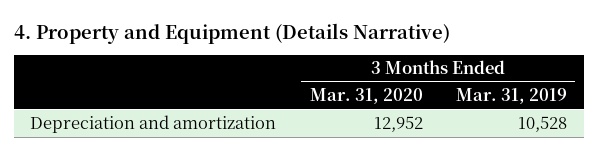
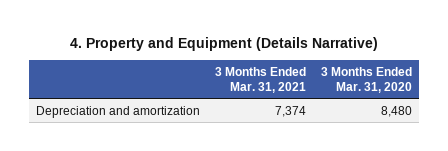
[455,88,567,105] Mar. 31, 2019 -> none
none -> [215,66,307,93] 3 Months Ended Mar. 31, 2021
[373,116,423,133] 12,952 -> [380,105,412,117] 8,480

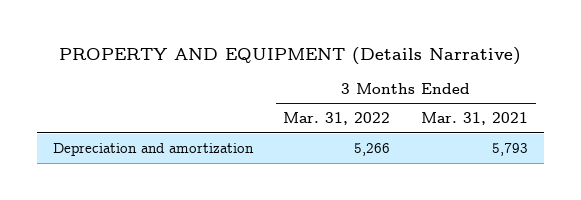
[70,36,379,51] 4. Property and Equipment (Details Narrative) -> [59,47,522,66] PROPERTY AND EQUIPMENT (Details Narrative)
[320,66,412,93] 3 Months Ended Mar. 31, 2020 -> none
none -> [283,112,391,126] Mar. 31, 2022
[275,105,307,117] 7,374 -> [492,143,529,157] 5,793

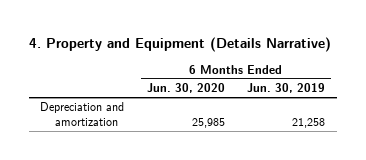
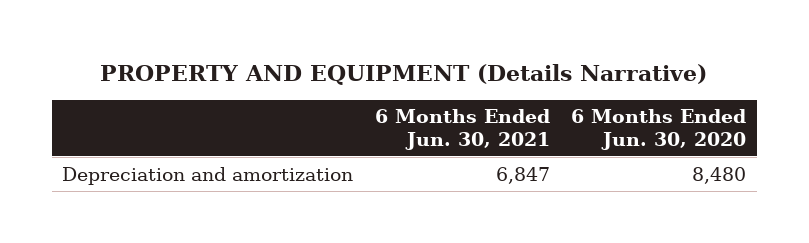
[29,37,332,53] 4. Property and Equipment (Details Narrative) -> [100,63,708,85] PROPERTY AND EQUIPMENT (Details Narrative)
[247,83,326,94] Jun. 30, 2019 -> none
none -> [374,109,550,150] 6 Months Ended Jun. 30, 2021
[191,118,225,129] 25,985 -> [692,166,747,184] 8,480

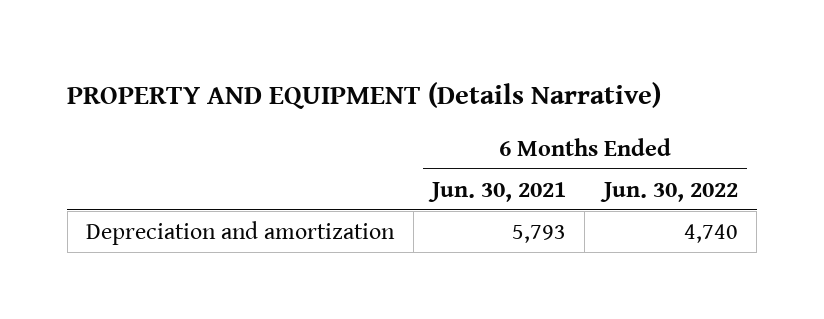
[571,109,747,150] 6 Months Ended Jun. 30, 2020 -> none
none -> [599,181,738,202] Jun. 30, 2022
[495,166,550,184] 6,847 -> [511,224,566,243] 5,793

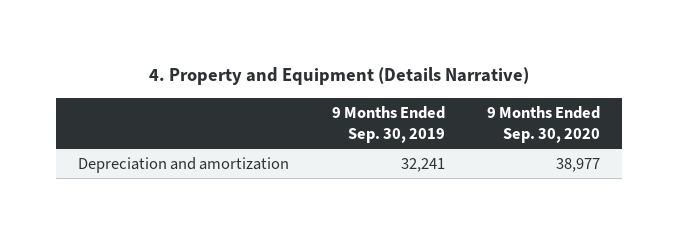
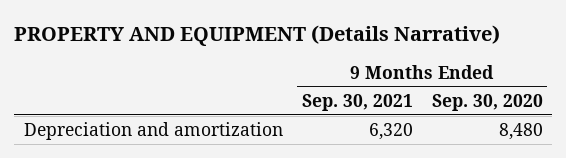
[149,67,530,86] 4. Property and Equipment (Details Narrative) -> [14,25,501,47] PROPERTY AND EQUIPMENT (Details Narrative)
[331,105,445,143] 9 Months Ended Sep. 30, 2019 -> none
none -> [301,93,413,111] Sep. 30, 2021
[556,158,601,173] 38,977 -> [498,123,543,141] 8,480

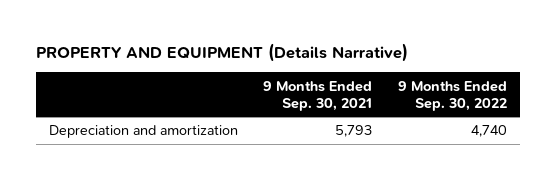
[431,93,543,111] Sep. 30, 2020 -> none
none -> [398,80,508,111] 9 Months Ended Sep. 30, 2022
[368,123,413,141] 6,320 -> [335,125,373,138] 5,793

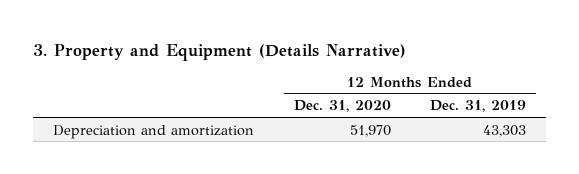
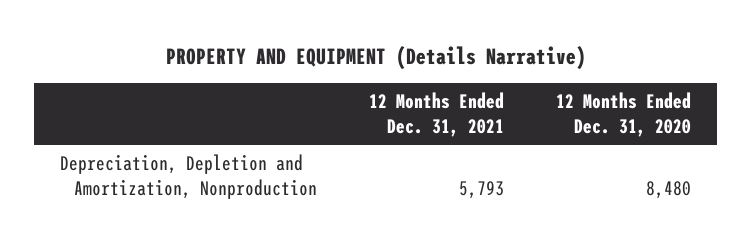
[33,43,407,61] 3. Property and Equipment (Details Narrative) -> [165,45,586,70] PROPERTY AND EQUIPMENT (Details Narrative)
[430,100,527,113] Dec. 31, 2019 -> none
none -> [369,91,505,137] 12 Months Ended Dec. 31, 2021
[53,124,255,139] Depreciation and amortization -> [59,153,318,199] Depreciation, Depletion and Amortization, Nonproduction
[349,124,391,137] 51,970 -> [646,180,692,199] 8,480

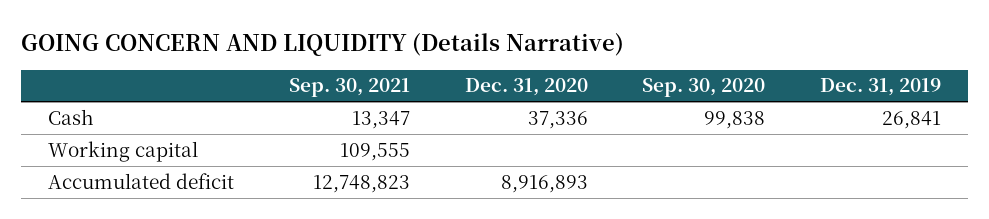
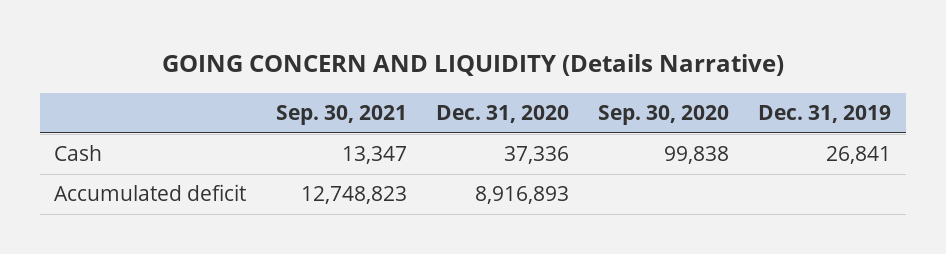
[48,140,199,162] Working capital -> none

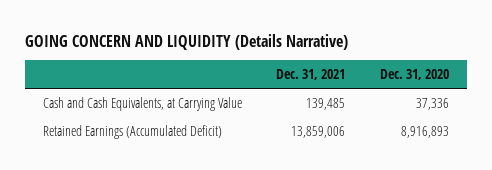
[275,105,407,126] Sep. 30, 2021 -> none
[598,105,730,126] Sep. 30, 2020 -> none
[758,105,892,124] Dec. 31, 2019 -> none
none -> [276,69,346,81] Dec. 31, 2021
[54,145,103,162] Cash -> [42,96,242,111] Cash and Cash Equivalents, at Carrying Value
[54,184,247,202] Accumulated deficit -> [42,124,222,139] Retained Earnings (Accumulated Deficit)

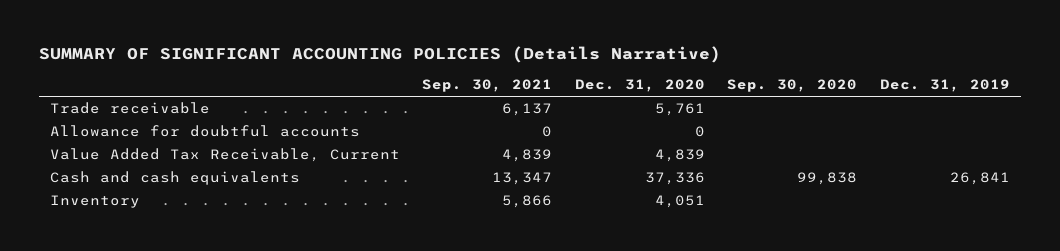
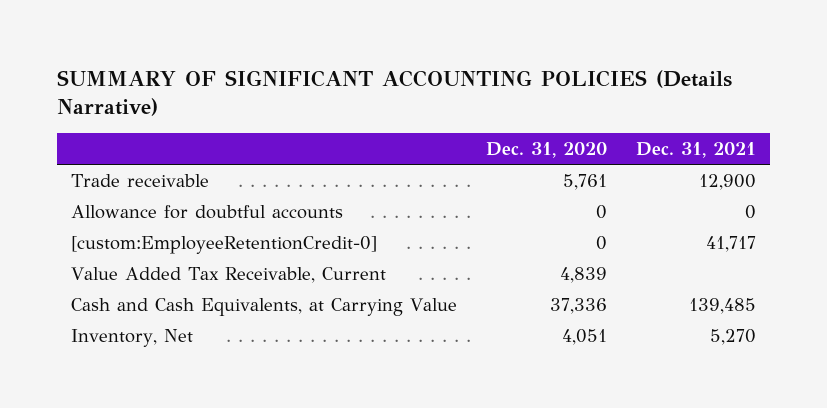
[422,79,553,93] Sep. 30, 2021 -> none
[727,79,858,93] Sep. 30, 2020 -> none
[879,79,1010,93] Dec. 31, 2019 -> none
none -> [635,141,756,158] Dec. 31, 2021
none -> [71,235,378,254] [custom:EmployeeRetentionCredit-0]
[49,171,300,186] Cash and cash equivalents -> [71,297,458,316] Cash and Cash Equivalents, at Carrying Value
[49,195,140,209] Inventory -> [71,328,194,347] Inventory, Net

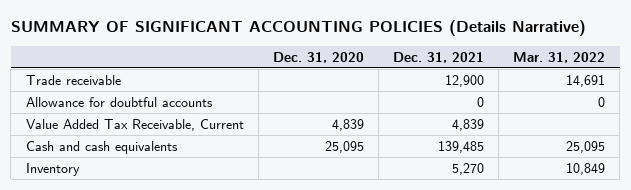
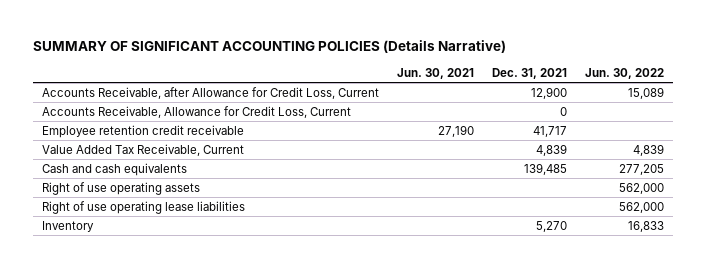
[272,51,364,63] Dec. 31, 2020 -> none
[512,51,605,63] Mar. 31, 2022 -> none
none -> [397,67,475,79] Jun. 30, 2021
none -> [585,67,665,79] Jun. 30, 2022
[25,74,121,85] Trade receivable -> [42,86,380,99] Accounts Receivable, after Allowance for Credit Loss, Current
[25,96,213,107] Allowance for doubtful accounts -> [42,105,352,118] Accounts Receivable, Allowance for Credit Loss, Current
none -> [42,124,245,138] Employee retention credit receivable
none -> [42,181,201,195] Right of use operating assets
none -> [42,200,246,214] Right of use operating lease liabilities

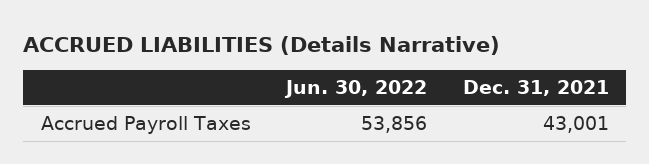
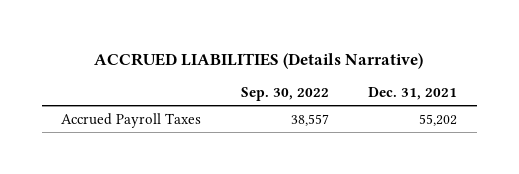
[284,79,428,98] Jun. 30, 2022 -> none
none -> [240,87,329,102] Sep. 30, 2022
[542,116,609,134] 43,001 -> [419,113,458,126] 55,202

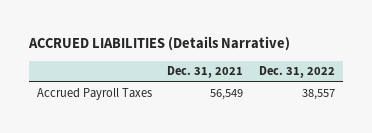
[240,87,329,102] Sep. 30, 2022 -> none
none -> [259,66,336,79] Dec. 31, 2022
[419,113,458,126] 55,202 -> [210,89,244,101] 56,549

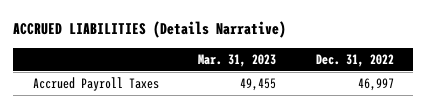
[167,66,244,79] Dec. 31, 2021 -> none
none -> [198,53,277,67] Mar. 31, 2023
[302,89,336,101] 38,557 -> [357,78,394,92] 46,997

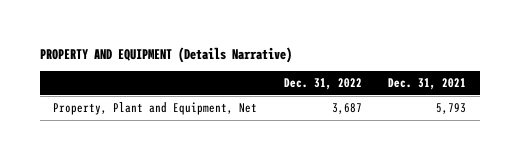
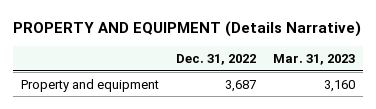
[388,78,467,91] Dec. 31, 2021 -> none
none -> [272,54,355,66] Mar. 31, 2023
[52,102,257,116] Property, Plant and Equipment, Net -> [21,78,160,92] Property and equipment

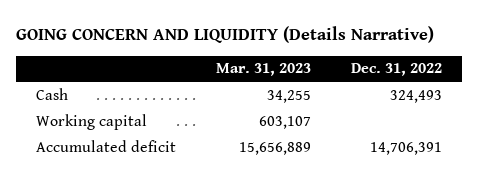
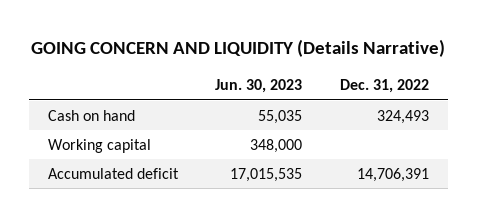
[215,63,311,77] Mar. 31, 2023 -> none
none -> [215,79,303,94] Jun. 30, 2023
[35,87,68,100] Cash -> [47,109,135,121] Cash on hand

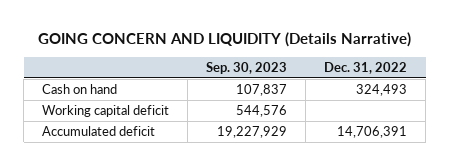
[215,79,303,94] Jun. 30, 2023 -> none
none -> [206,62,288,75] Sep. 30, 2023
[47,138,151,153] Working capital -> [42,105,170,118] Working capital deficit

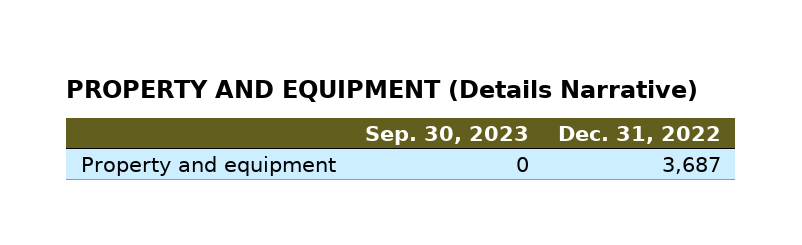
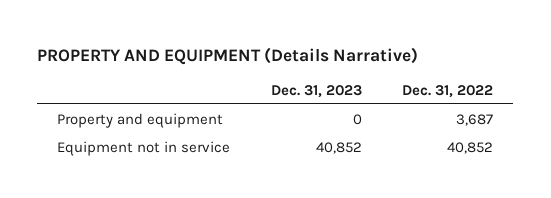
[364,125,529,145] Sep. 30, 2023 -> none
none -> [270,84,362,98] Dec. 31, 2023
none -> [57,140,231,156] Equipment not in service

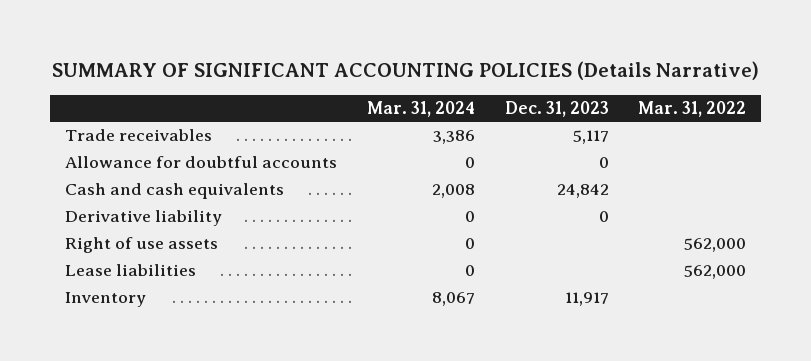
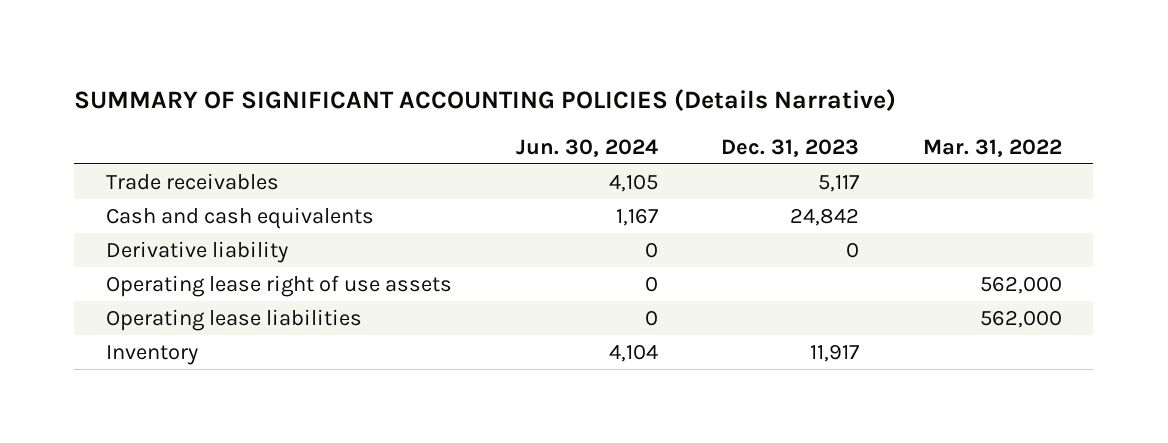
[366,100,475,117] Mar. 31, 2024 -> none
none -> [515,138,658,157] Jun. 30, 2024
[64,156,337,169] Allowance for doubtful accounts -> none
[64,237,218,254] Right of use assets -> [106,274,453,297] Operating lease right of use assets
[64,264,196,277] Lease liabilities -> [106,308,363,331] Operating lease liabilities

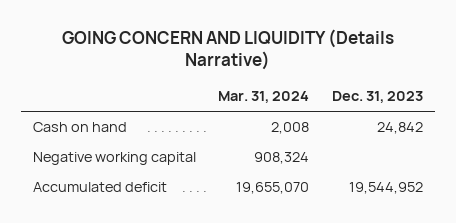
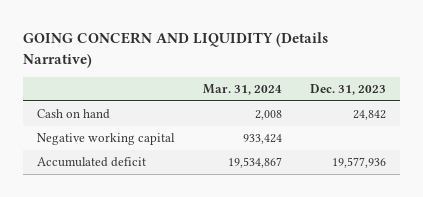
[254,152,310,165] 908,324 -> [242,134,282,145] 933,424
[236,182,310,195] 19,655,070 -> [227,157,282,169] 19,534,867
[349,182,424,195] 19,544,952 -> [332,157,387,169] 19,577,936

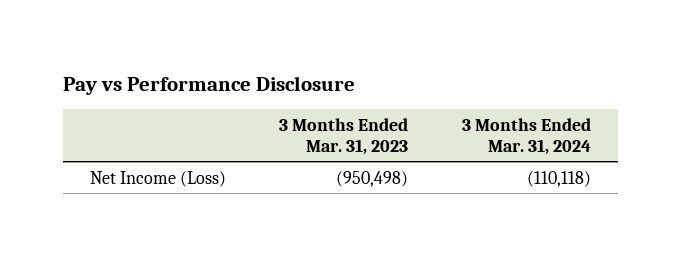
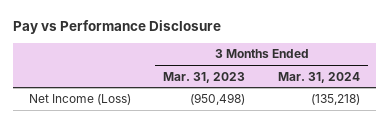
[526,170,591,187] (110,118) -> [310,94,360,106] (135,218)

